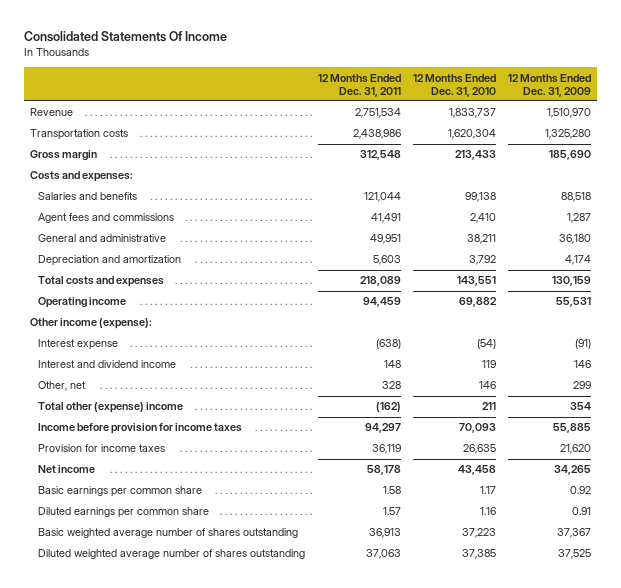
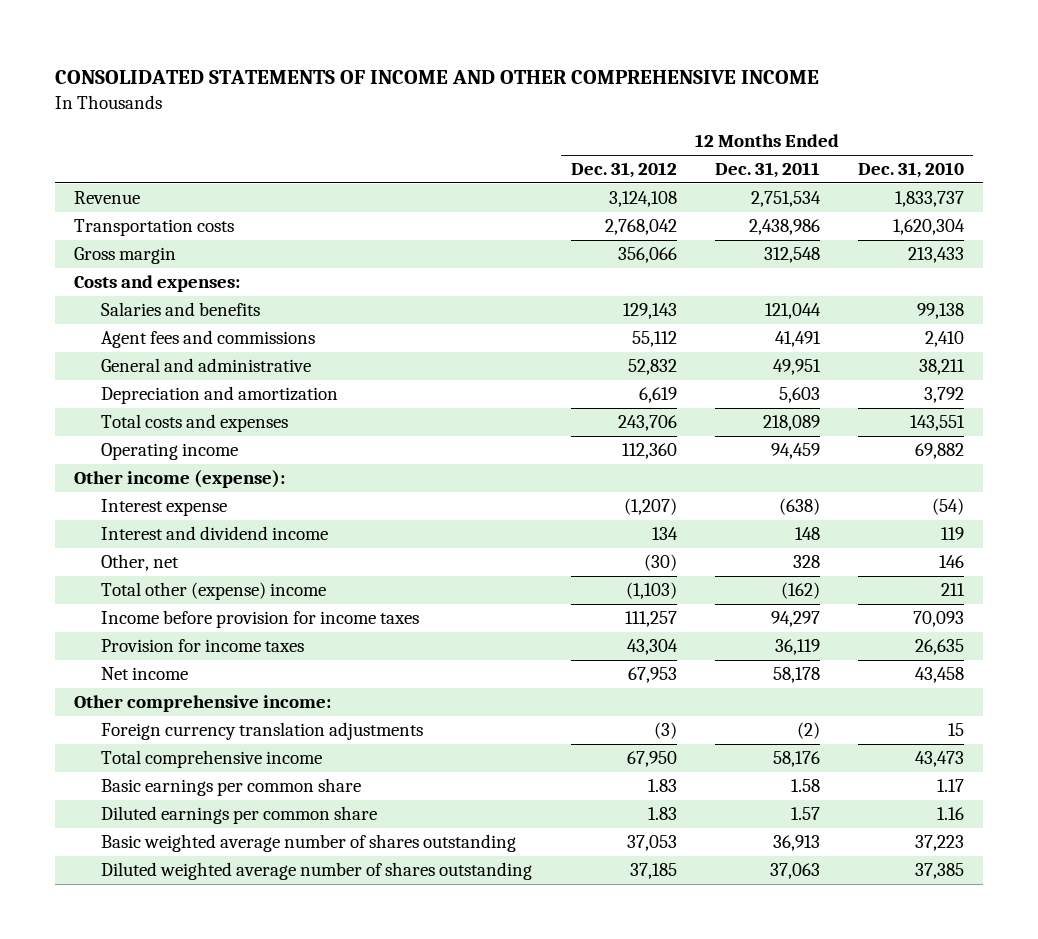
[24,31,228,43] Consolidated Statements Of Income -> [55,69,820,84] CONSOLIDATED STATEMENTS OF INCOME AND OTHER COMPREHENSIVE INCOME
[508,73,592,97] 12 Months Ended Dec. 31, 2009 -> none
none -> [570,162,677,179] Dec. 31, 2012
none -> [74,695,332,713] Other comprehensive income:
none -> [101,722,424,741] Foreign currency translation adjustments
none -> [101,750,323,769] Total comprehensive income

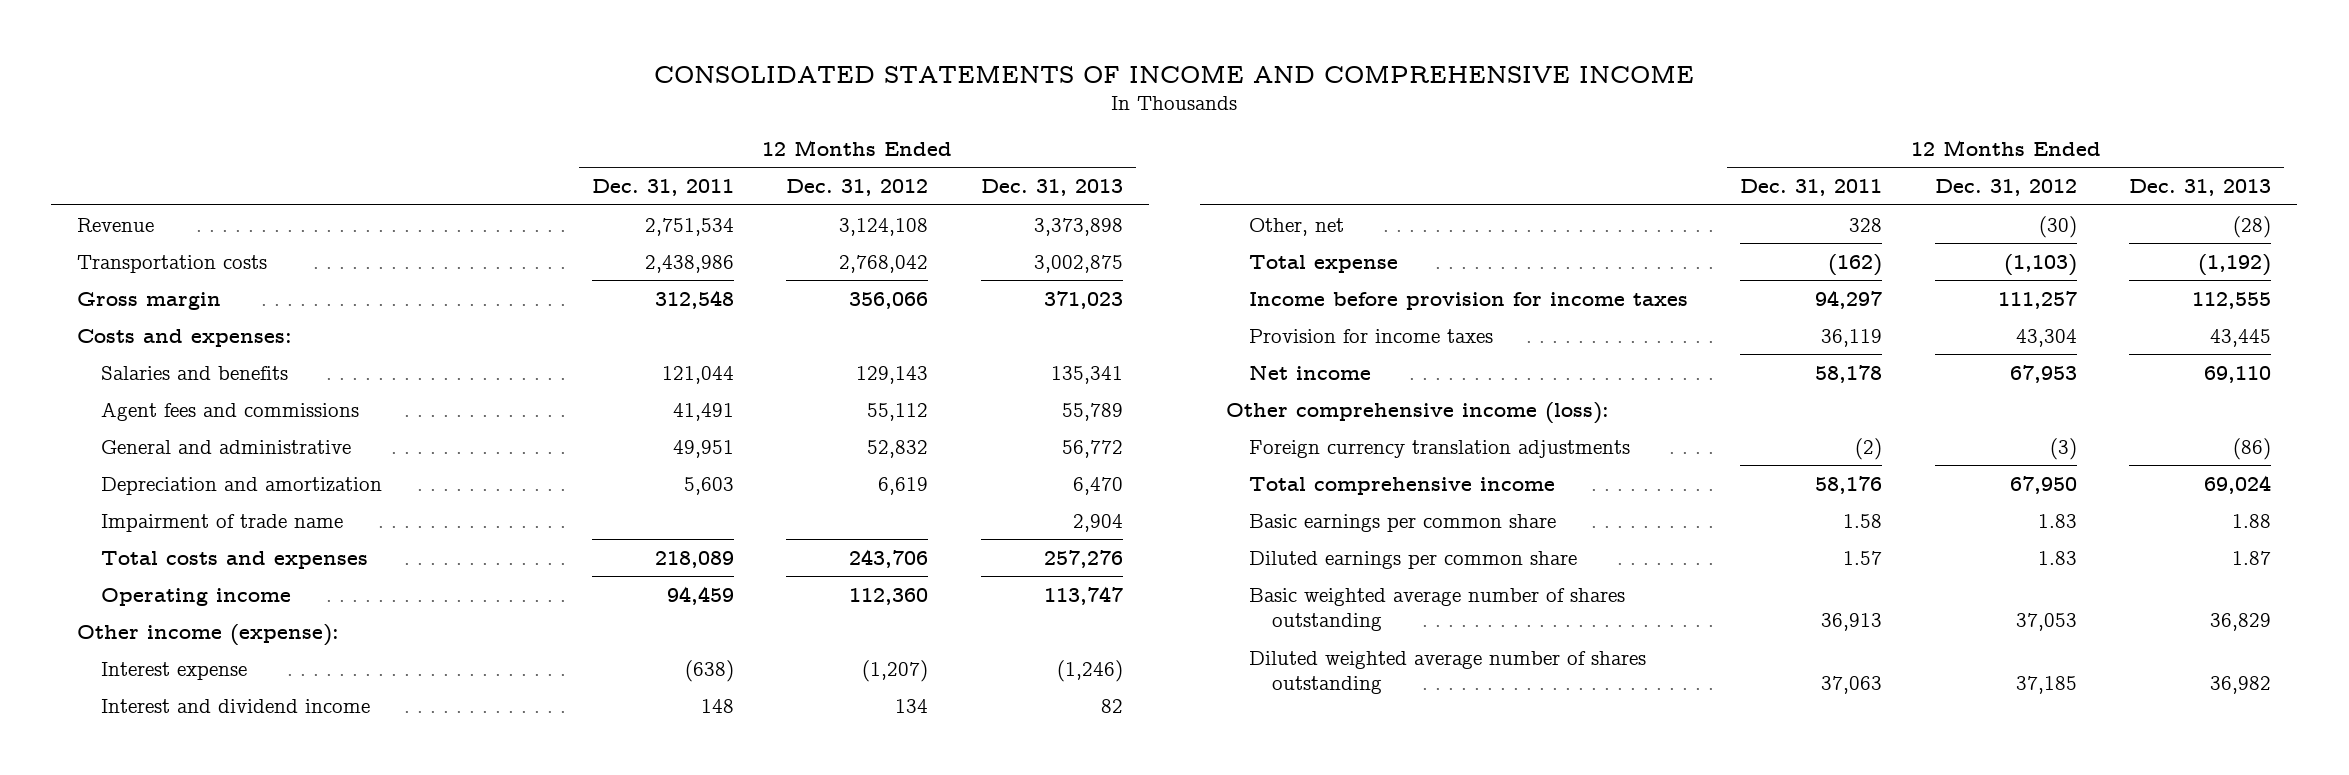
[55,69,820,84] CONSOLIDATED STATEMENTS OF INCOME AND OTHER COMPREHENSIVE INCOME -> [654,64,1695,83] CONSOLIDATED STATEMENTS OF INCOME AND COMPREHENSIVE INCOME
[857,162,964,179] Dec. 31, 2010 -> none
none -> [980,179,1123,197] Dec. 31, 2013
none -> [100,513,343,532] Impairment of trade name
[101,582,327,601] Total other (expense) income -> [1249,254,1399,273] Total expense
[74,695,332,713] Other comprehensive income: -> [1225,401,1609,424] Other comprehensive income (loss):

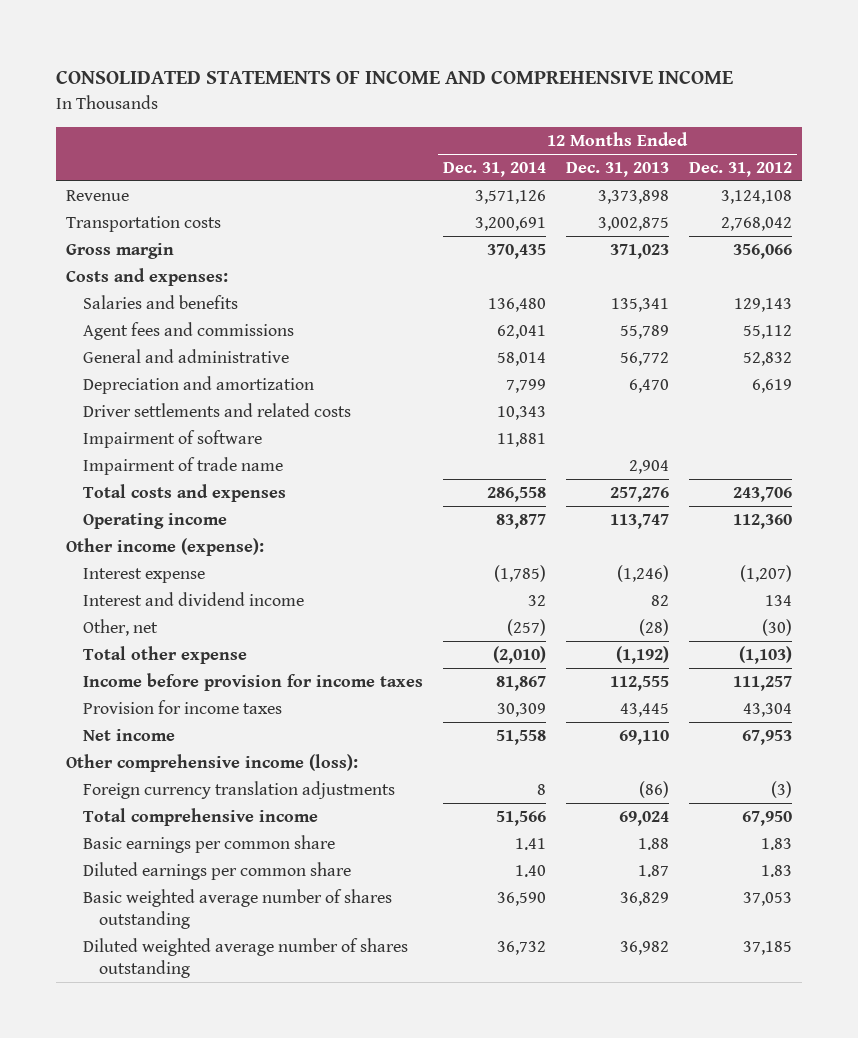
[592,179,735,197] Dec. 31, 2011 -> none
none -> [442,162,546,178] Dec. 31, 2014
none -> [82,403,351,418] Driver settlements and related costs
none -> [82,430,262,449] Impairment of software
[1249,254,1399,273] Total expense -> [82,646,247,665] Total other expense

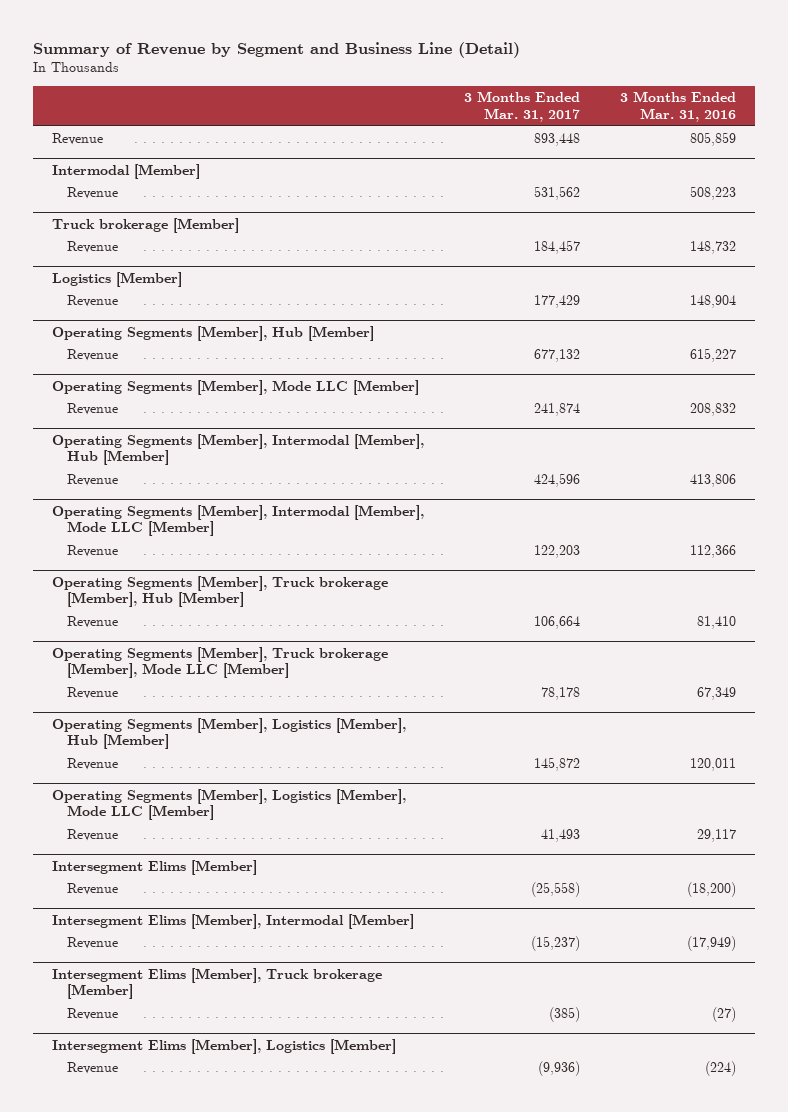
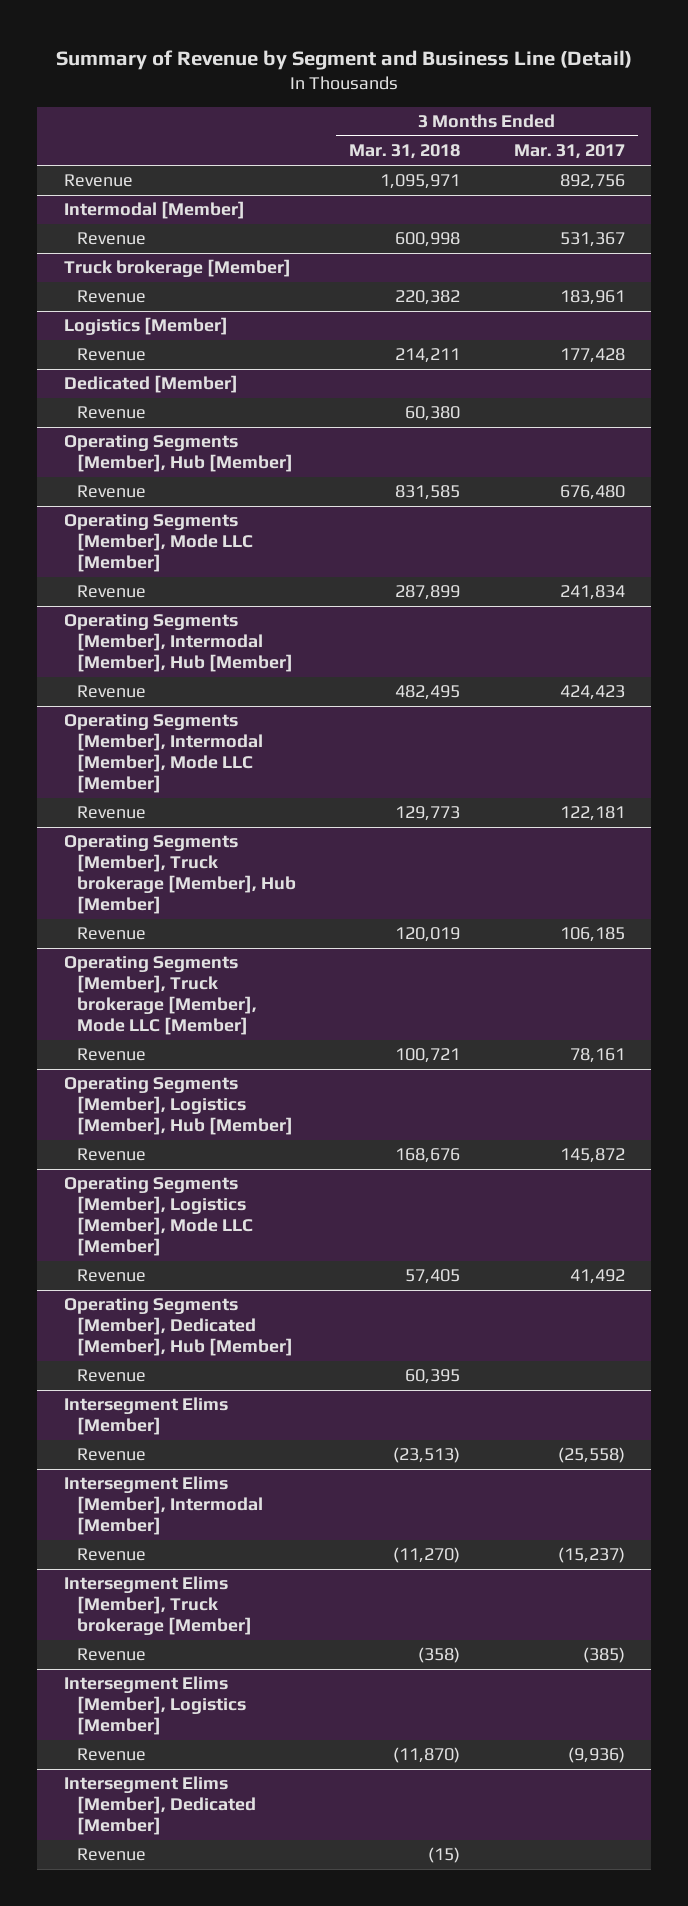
[619,91,736,122] 3 Months Ended Mar. 31, 2016 -> none
none -> [349,144,461,160] Mar. 31, 2018
[534,133,581,147] 893,448 -> [559,174,625,190] 892,756
[534,186,581,201] 531,562 -> [559,232,625,248] 531,367
[534,240,581,255] 184,457 -> [559,290,625,306] 183,961
[534,295,581,309] 177,429 -> [559,348,625,364] 177,428
none -> [63,375,238,394] Dedicated [Member]
none -> [76,406,146,420] Revenue
[534,349,581,363] 677,132 -> [559,485,625,501] 676,480
[534,403,581,417] 241,874 -> [559,585,625,601] 241,834
[534,473,581,488] 424,596 -> [559,685,625,701] 424,423
[534,545,581,559] 122,203 -> [559,806,625,822] 122,181
[534,616,581,630] 106,664 -> [559,927,625,943] 106,185
[541,687,581,701] 78,178 -> [569,1048,625,1064] 78,161
[541,829,581,843] 41,493 -> [569,1269,625,1285] 41,492
none -> [63,1298,293,1357] Operating Segments [Member], Dedicated [Member], Hub [Member]
none -> [76,1369,146,1383] Revenue
none -> [63,1776,256,1836] Intersegment Elims [Member], Dedicated [Member]
none -> [76,1848,146,1862] Revenue

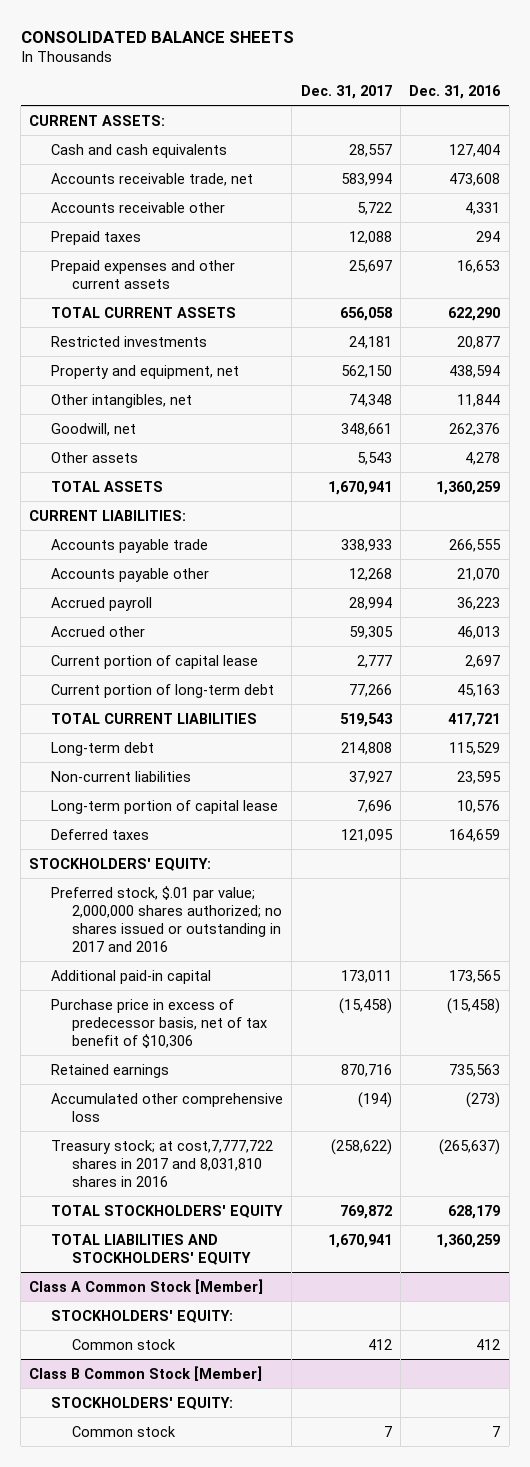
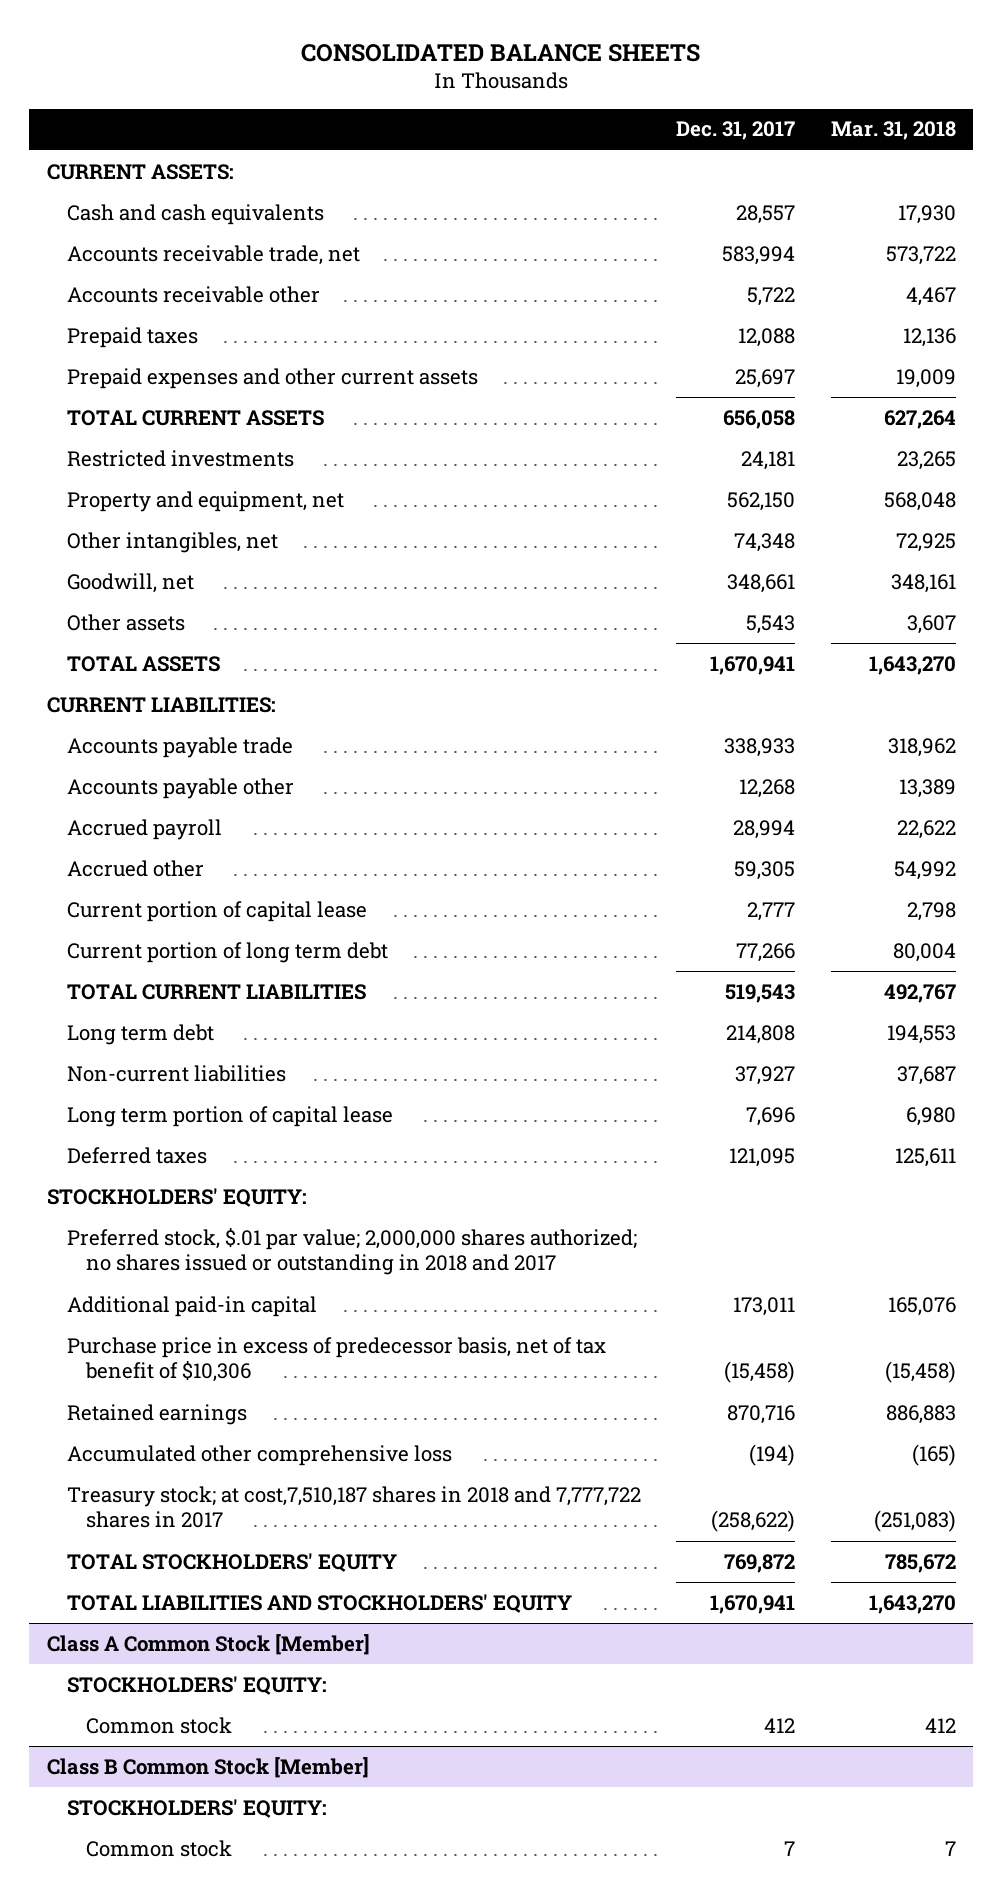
[409,84,502,99] Dec. 31, 2016 -> none
none -> [830,121,956,141] Mar. 31, 2018
[50,683,274,698] Current portion of long-term debt -> [66,941,388,963] Current portion of long term debt
[50,741,154,756] Long-term debt -> [66,1023,214,1045] Long term debt
[50,799,278,814] Long-term portion of capital lease -> [66,1105,393,1127] Long term portion of capital lease
[50,885,283,952] Preferred stock, $.01 par value; 2,000,000 shares authorized; no shares issued or outstanding in 2017 and 2016 -> [66,1227,637,1276] Preferred stock, $.01 par value; 2,000,000 shares authorized; no shares issued or outstanding in 2018 and 2017
[50,1139,273,1187] Treasury stock; at cost,7,777,722 shares in 2017 and 8,031,810 shares in 2016 -> [66,1485,641,1529] Treasury stock; at cost,7,510,187 shares in 2018 and 7,777,722 shares in 2017

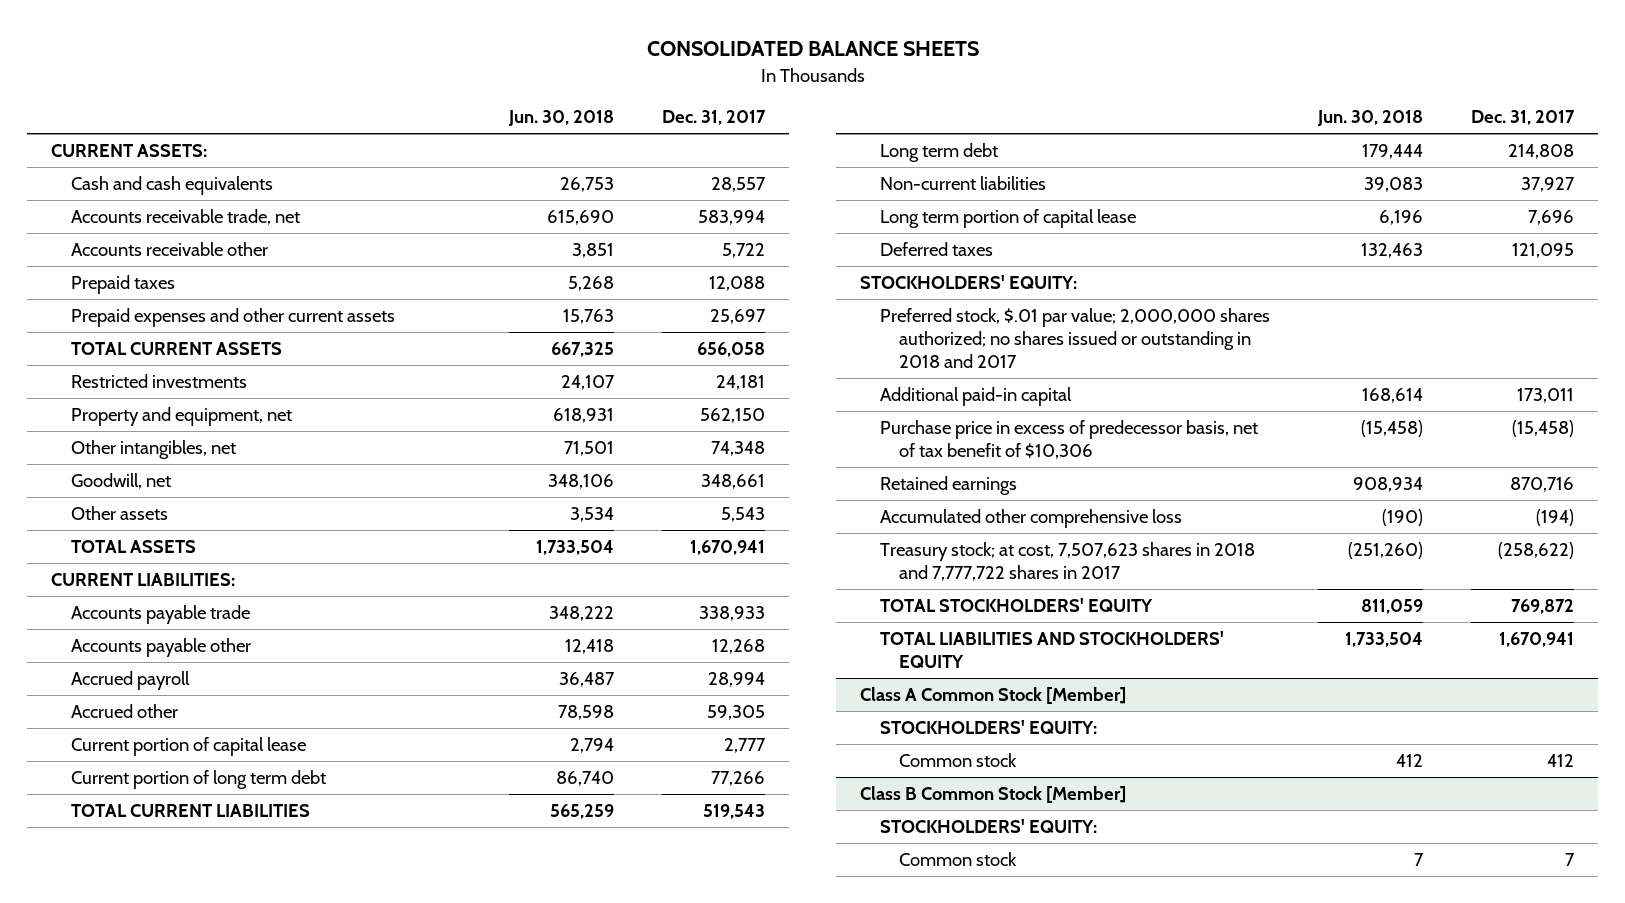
[830,121,956,141] Mar. 31, 2018 -> none
none -> [508,110,615,127] Jun. 30, 2018
[66,1485,641,1529] Treasury stock; at cost,7,510,187 shares in 2018 and 7,777,722 shares in 2017 -> [879,541,1255,581] Treasury stock; at cost, 7,507,623 shares in 2018 and 7,777,722 shares in 2017

